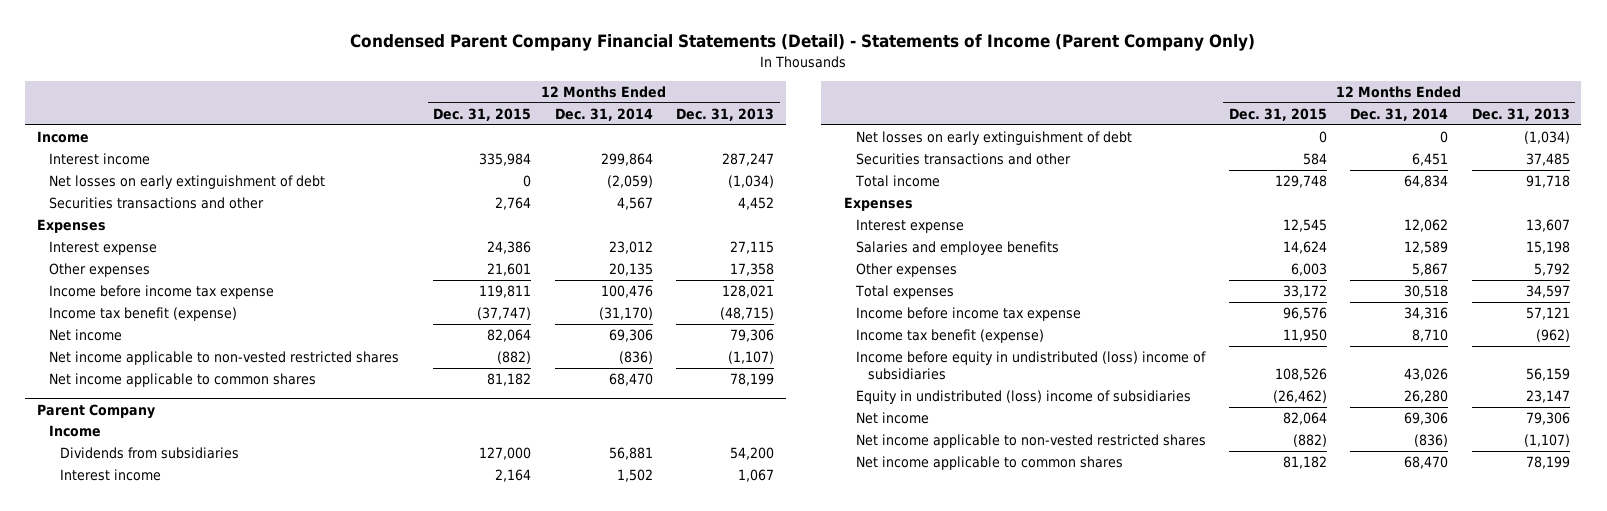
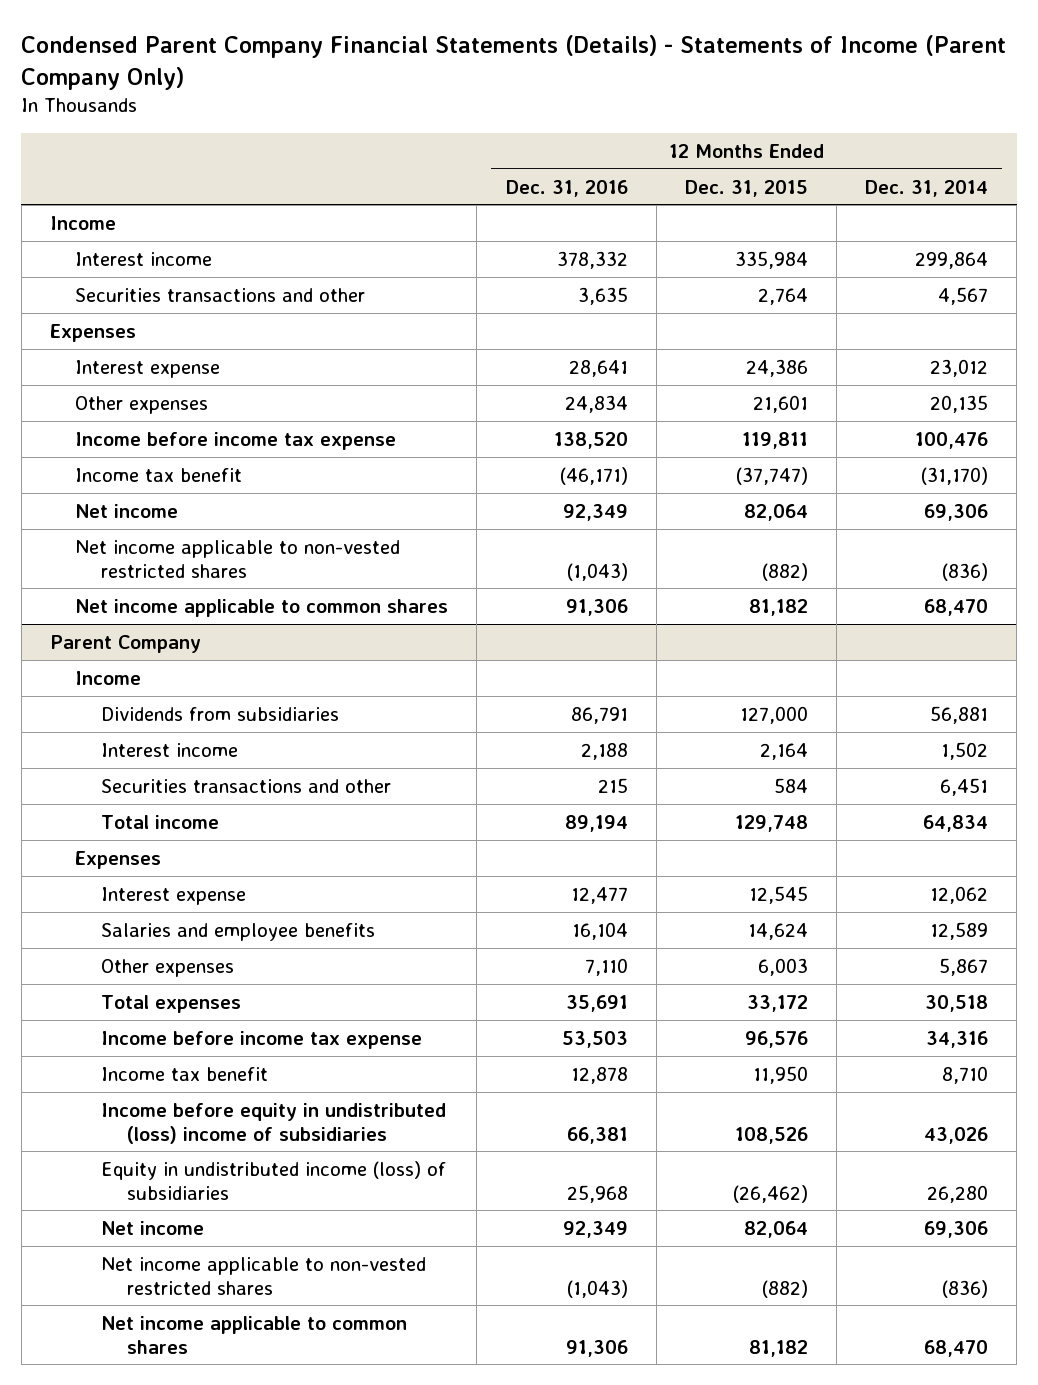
[350,34,1256,52] Condensed Parent Company Financial Statements (Detail) - Statements of Income (Parent Company Only) -> [21,34,1007,90] Condensed Parent Company Financial Statements (Details) - Statements of Income (Parent Company Only)
[675,108,774,122] Dec. 31, 2013 -> none
none -> [505,179,628,197] Dec. 31, 2016
[48,175,325,190] Net losses on early extinguishment of debt -> none
[48,307,237,322] Income tax benefit (expense) -> [75,467,243,482] Income tax benefit
[855,131,1132,146] Net losses on early extinguishment of debt -> none
[855,329,1044,344] Income tax benefit (expense) -> [101,1066,269,1081] Income tax benefit
[855,390,1191,405] Equity in undistributed (loss) income of subsidiaries -> [101,1160,447,1200] Equity in undistributed income (loss) of subsidiaries

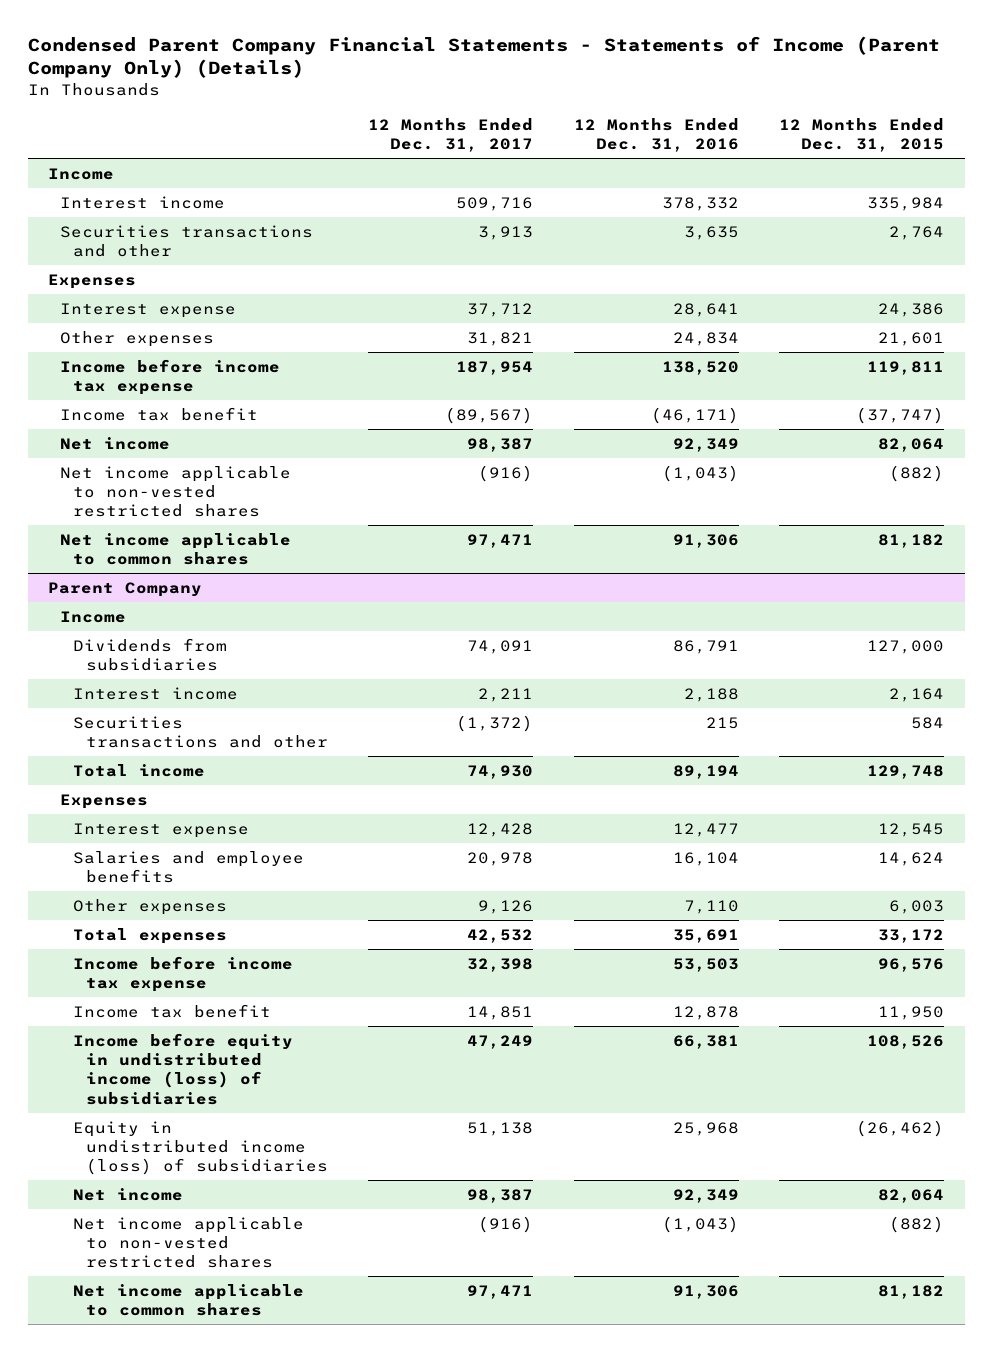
[21,34,1007,90] Condensed Parent Company Financial Statements (Details) - Statements of Income (Parent Company Only) -> [27,36,940,79] Condensed Parent Company Financial Statements - Statements of Income (Parent Company Only) (Details)
[864,179,988,197] Dec. 31, 2014 -> none
none -> [368,117,534,152] 12 Months Ended Dec. 31, 2017
[101,1102,447,1144] Income before equity in undistributed (loss) income of subsidiaries -> [73,1032,294,1105] Income before equity in undistributed income (loss) of subsidiaries

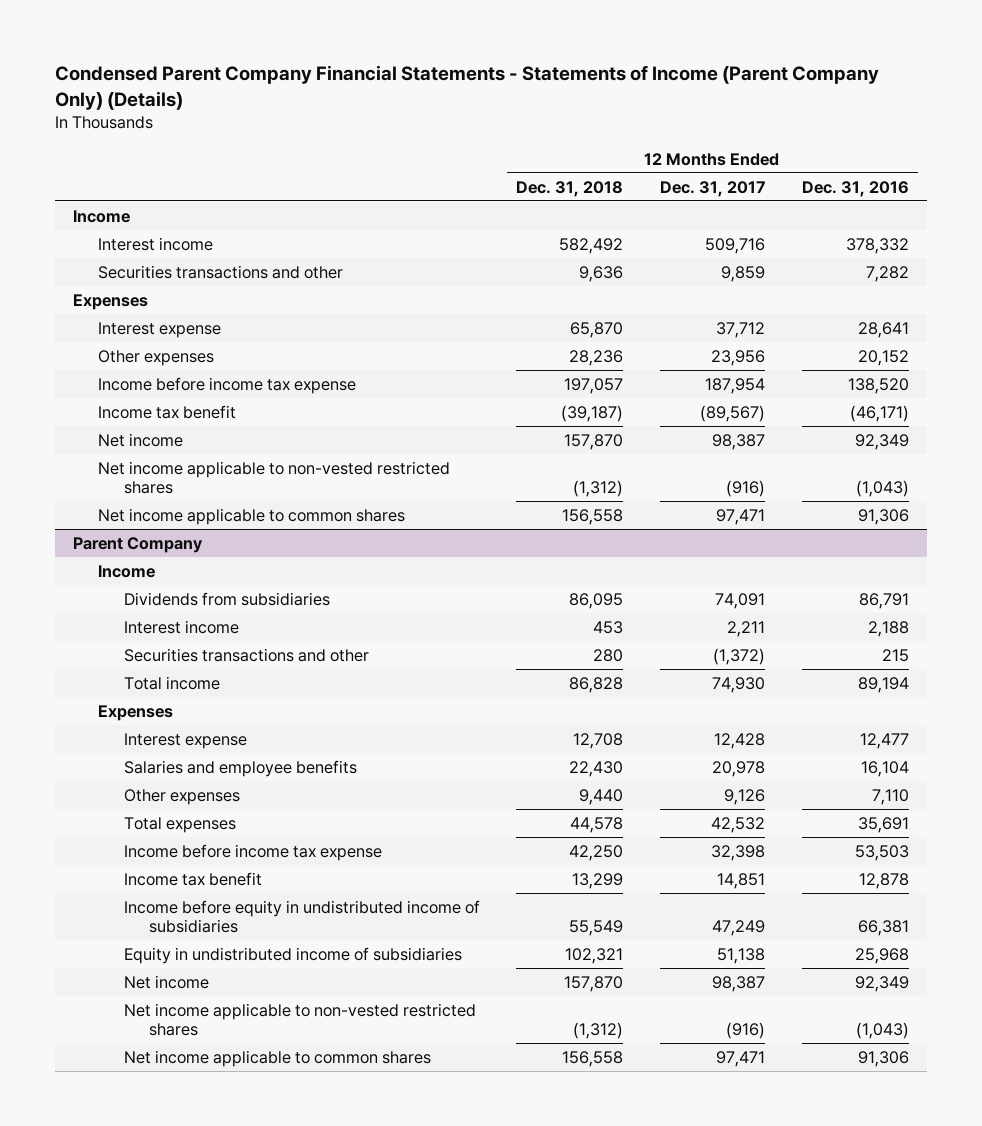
[779,117,945,152] 12 Months Ended Dec. 31, 2015 -> none
none -> [516,180,624,197] Dec. 31, 2018
[478,225,534,240] 3,913 -> [720,265,765,282] 9,859
[683,225,739,240] 3,635 -> [865,265,909,282] 7,282
[467,331,534,346] 31,821 -> [710,349,765,366] 23,956
[672,331,739,346] 24,834 -> [857,349,909,366] 20,152
[73,1032,294,1105] Income before equity in undistributed income (loss) of subsidiaries -> [123,899,480,934] Income before equity in undistributed income of subsidiaries
[73,1120,328,1176] Equity in undistributed income (loss) of subsidiaries -> [123,946,462,964] Equity in undistributed income of subsidiaries

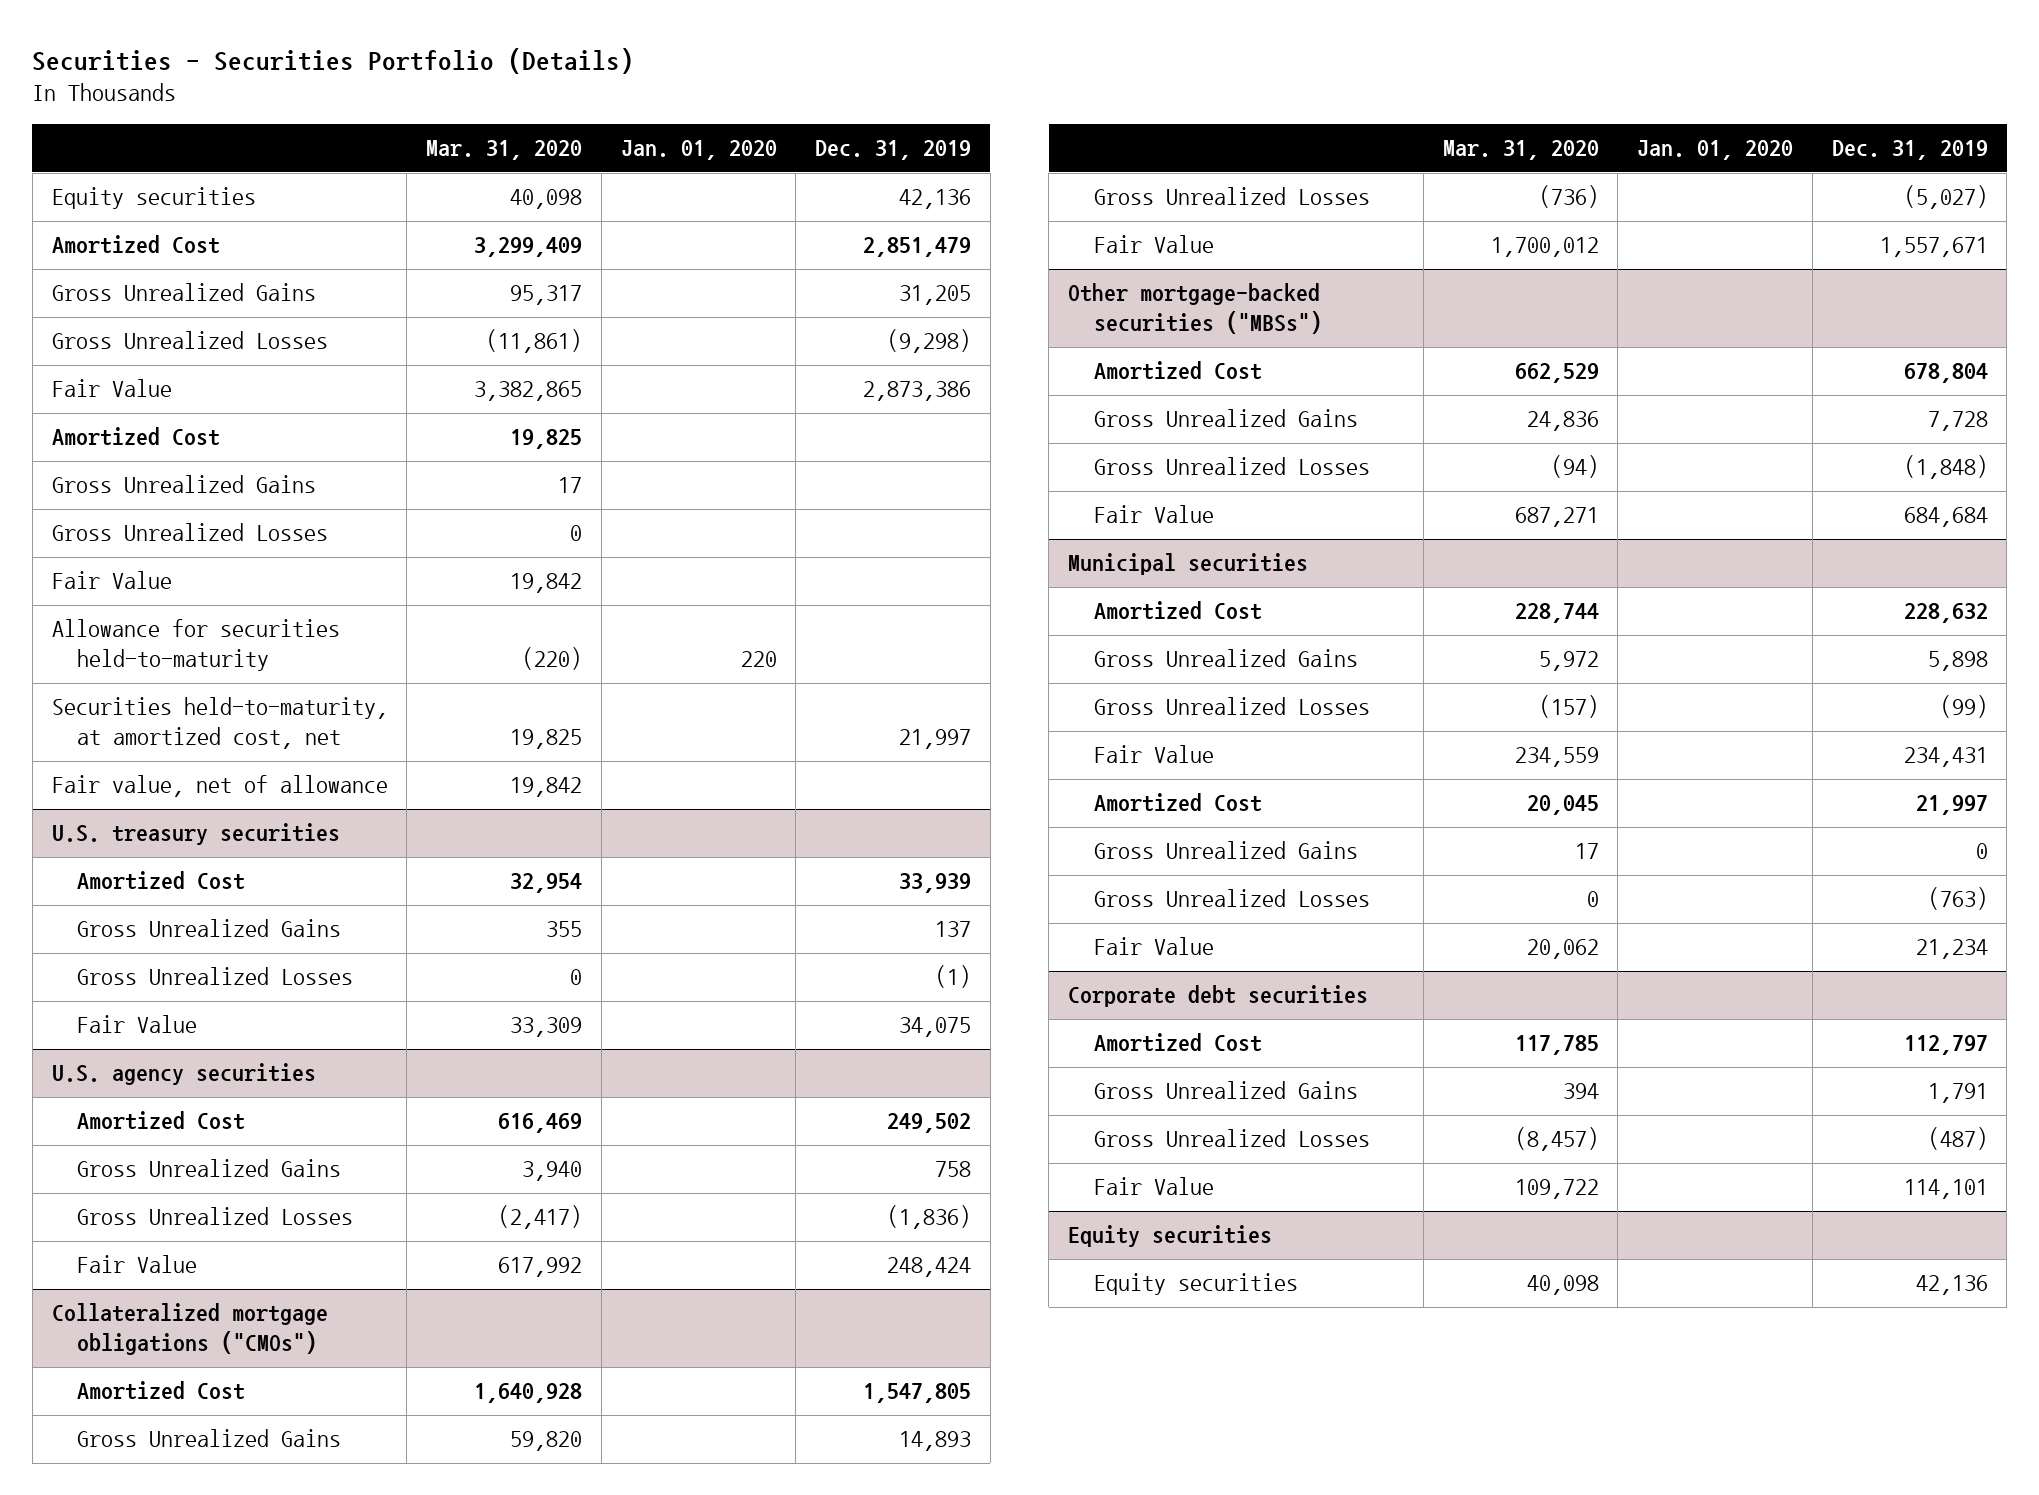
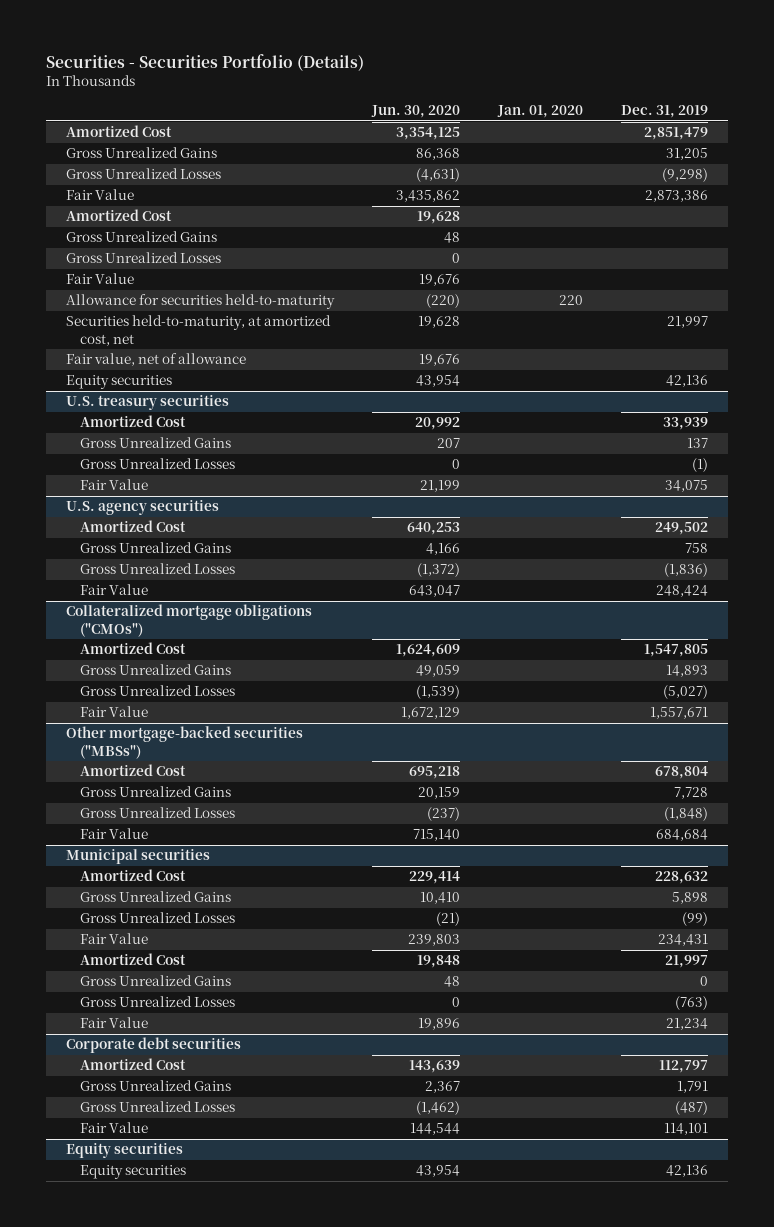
[426,140,583,161] Mar. 31, 2020 -> none
none -> [370,105,460,119] Jun. 30, 2020
[51,187,256,210] Equity securities -> [65,375,172,390] Equity securities

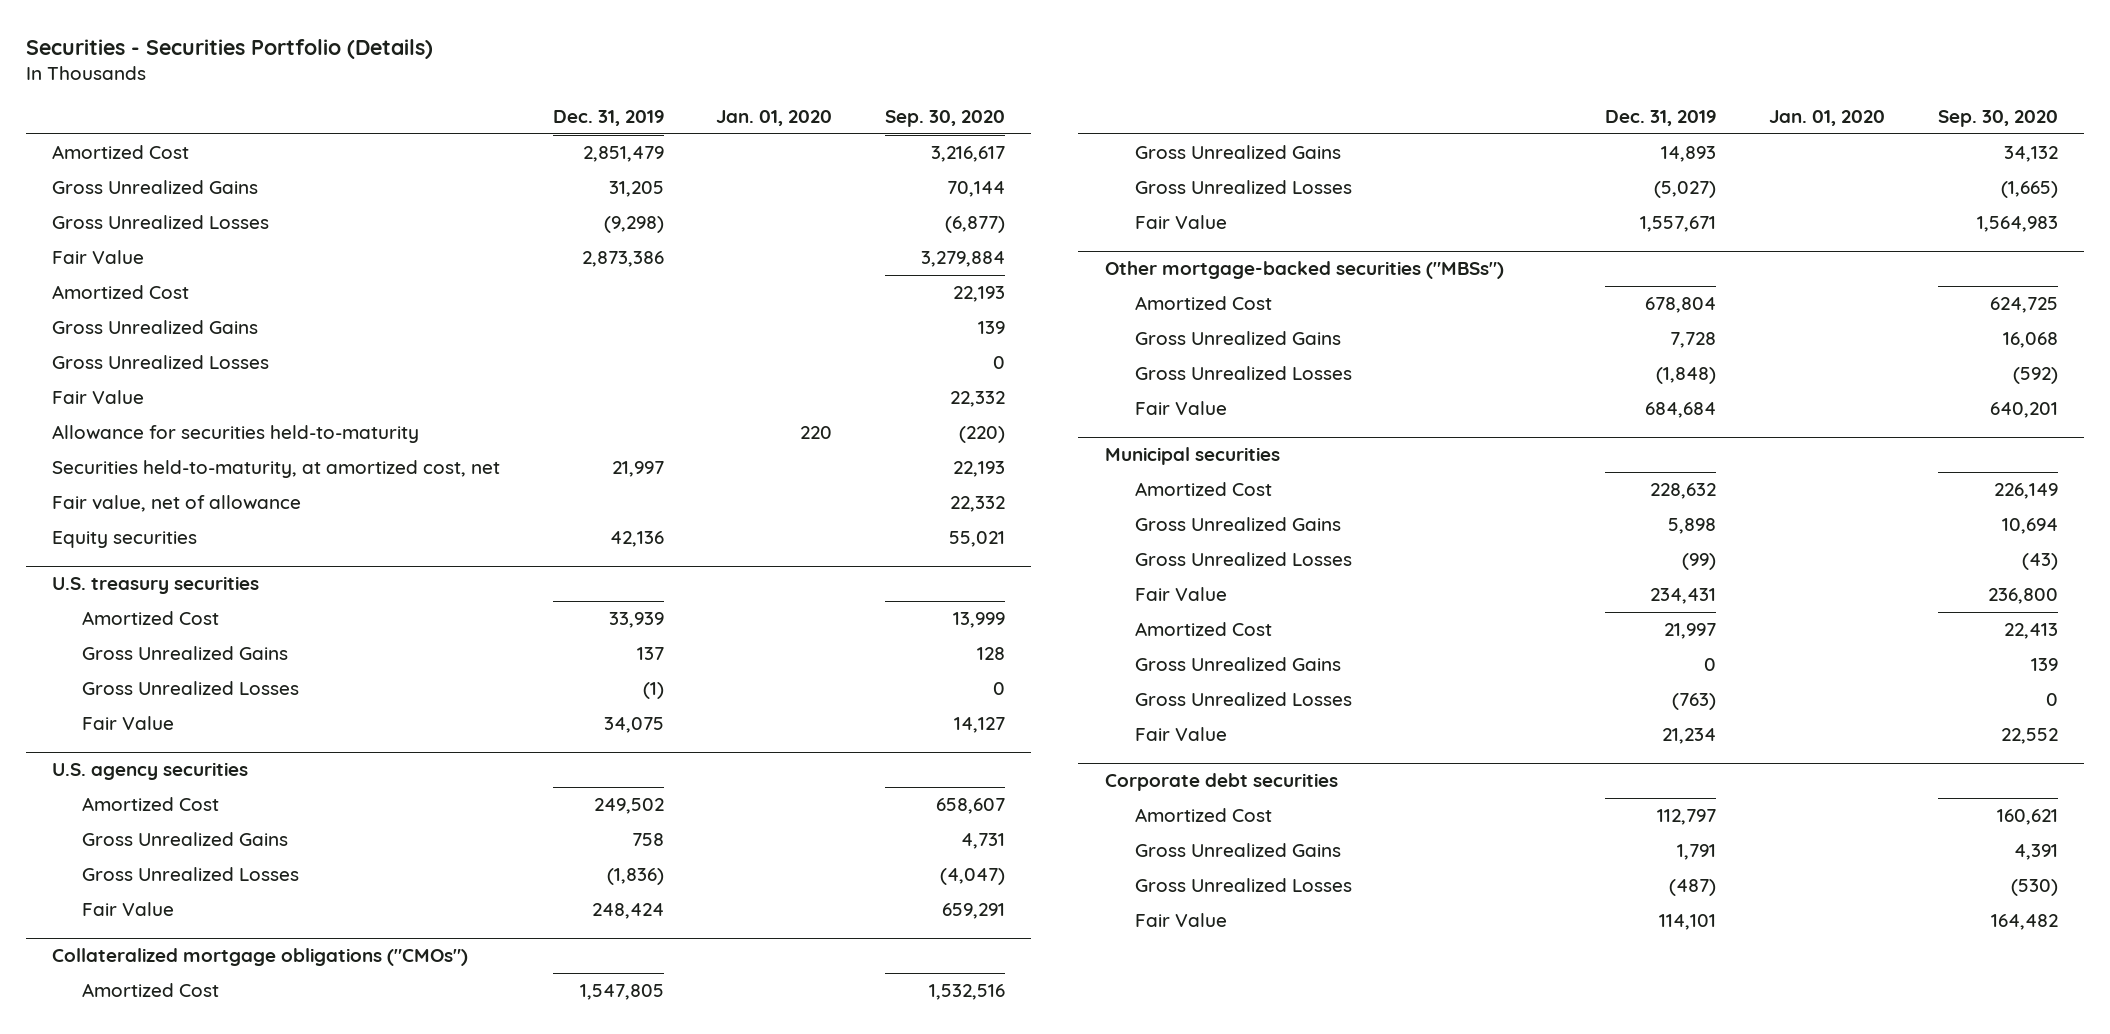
[370,105,460,119] Jun. 30, 2020 -> none
none -> [884,110,1005,128] Sep. 30, 2020
[65,1143,183,1159] Equity securities -> none
[80,1165,187,1180] Equity securities -> none

